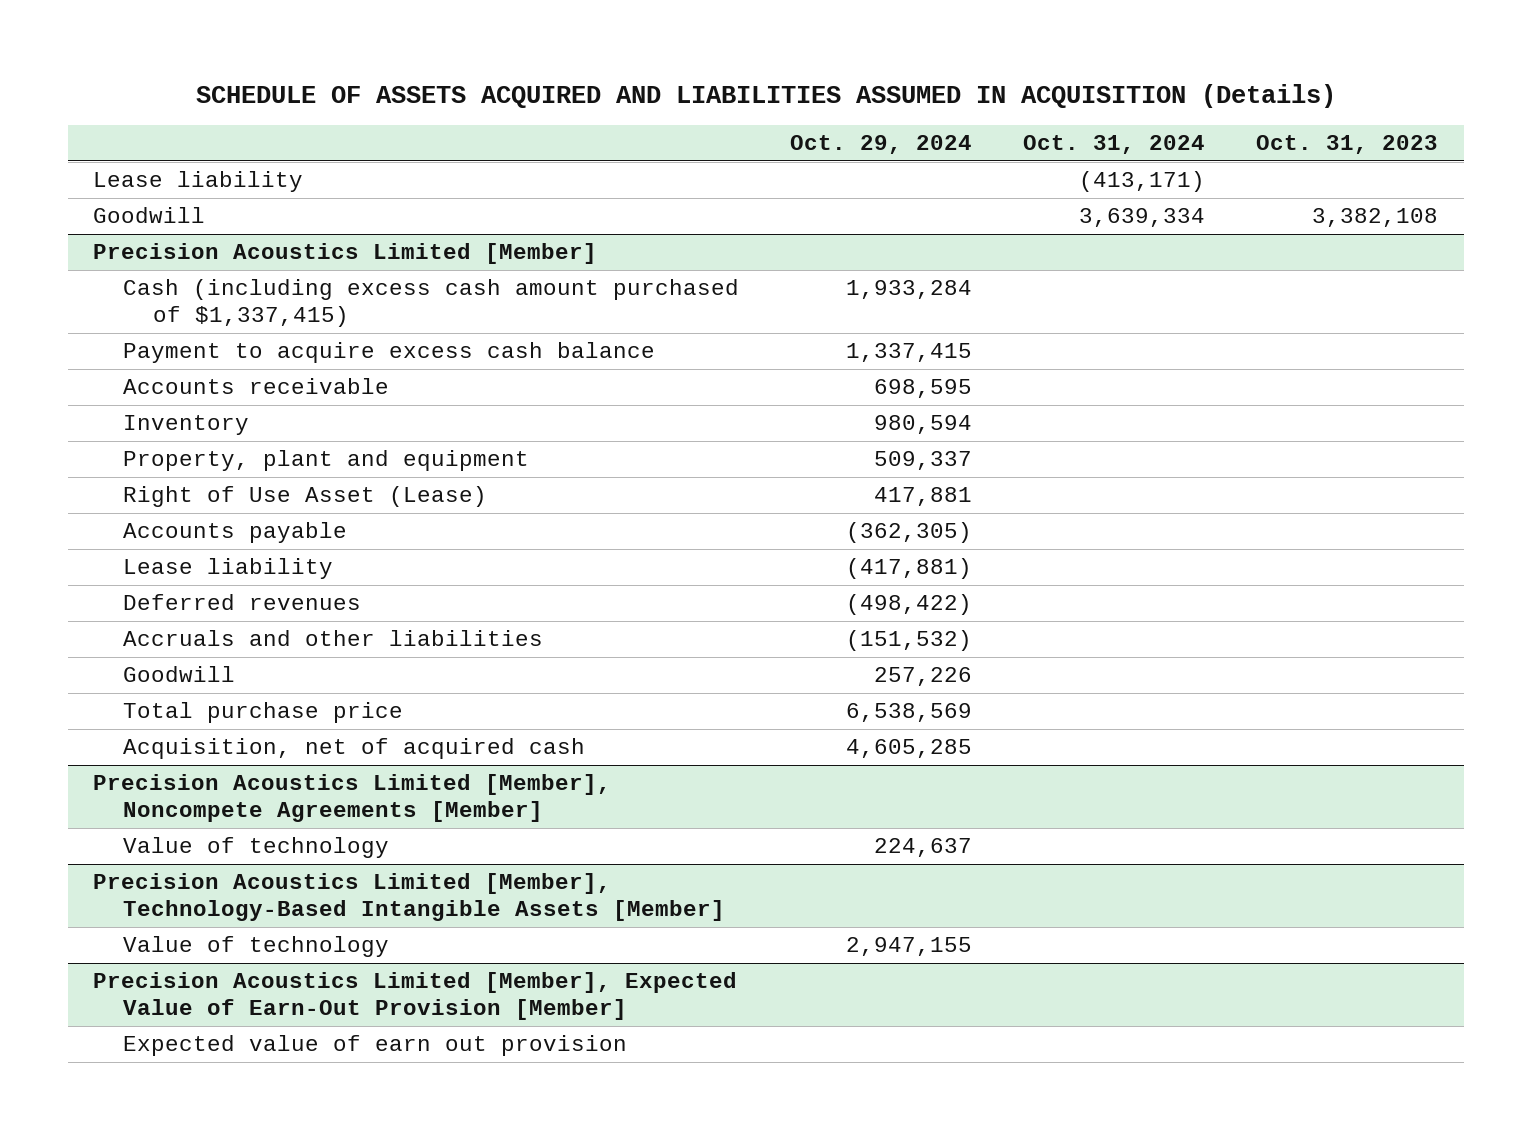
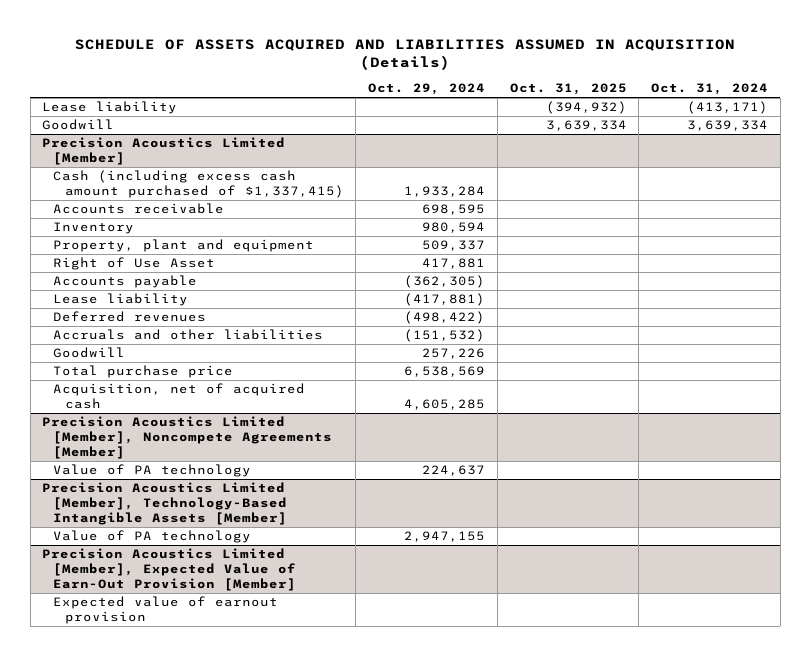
[1256,135,1439,155] Oct. 31, 2023 -> none
none -> [509,83,627,96] Oct. 31, 2025
[123,342,656,364] Payment to acquire excess cash balance -> none
[123,486,488,508] Right of Use Asset (Lease) -> [53,257,216,271] Right of Use Asset
[123,837,390,859] Value of technology -> [53,464,252,478] Value of PA technology
[123,936,390,958] Value of technology -> [53,530,252,544] Value of PA technology
[123,1035,628,1057] Expected value of earn out provision -> [53,596,279,625] Expected value of earnout provision

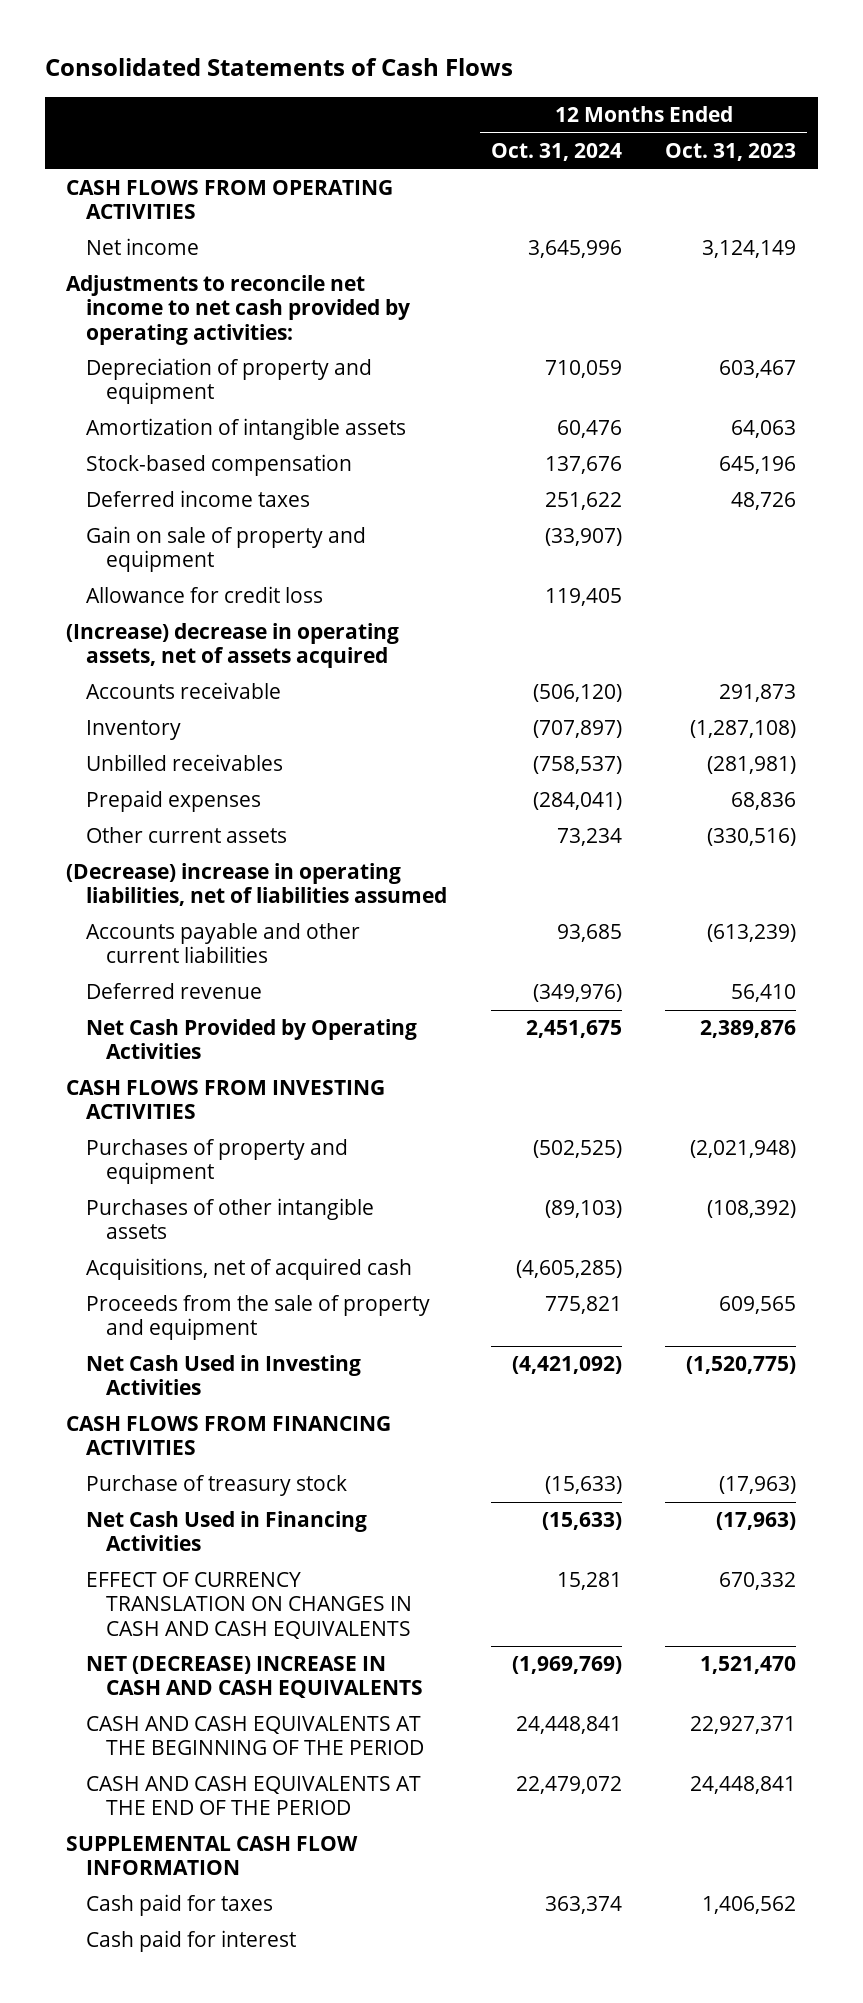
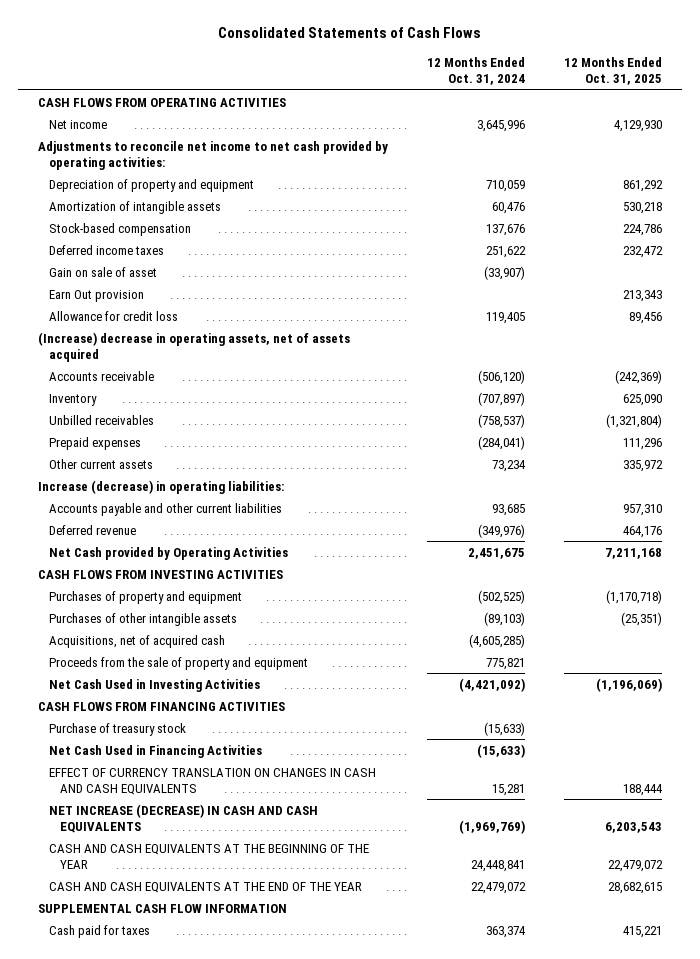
[665,143,797,162] Oct. 31, 2023 -> none
none -> [564,57,663,86] 12 Months Ended Oct. 31, 2025
[86,526,367,573] Gain on sale of property and equipment -> [48,266,157,277] Gain on sale of asset
none -> [48,289,144,302] Earn Out provision
[66,863,448,907] (Decrease) increase in operating liabilities, net of liabilities assumed -> [37,479,284,494] Increase (decrease) in operating liabilities:
[86,1019,418,1060] Net Cash Provided by Operating Activities -> [48,546,288,560] Net Cash provided by Operating Activities
[86,1656,423,1699] NET (DECREASE) INCREASE IN CASH AND CASH EQUIVALENTS -> [48,803,318,833] NET INCREASE (DECREASE) IN CASH AND CASH EQUIVALENTS
[86,1716,424,1756] CASH AND CASH EQUIVALENTS AT THE BEGINNING OF THE PERIOD -> [48,843,369,869] CASH AND CASH EQUIVALENTS AT THE BEGINNING OF THE YEAR
[86,1776,422,1816] CASH AND CASH EQUIVALENTS AT THE END OF THE PERIOD -> [48,881,362,893] CASH AND CASH EQUIVALENTS AT THE END OF THE YEAR
[86,1930,297,1953] Cash paid for interest -> none

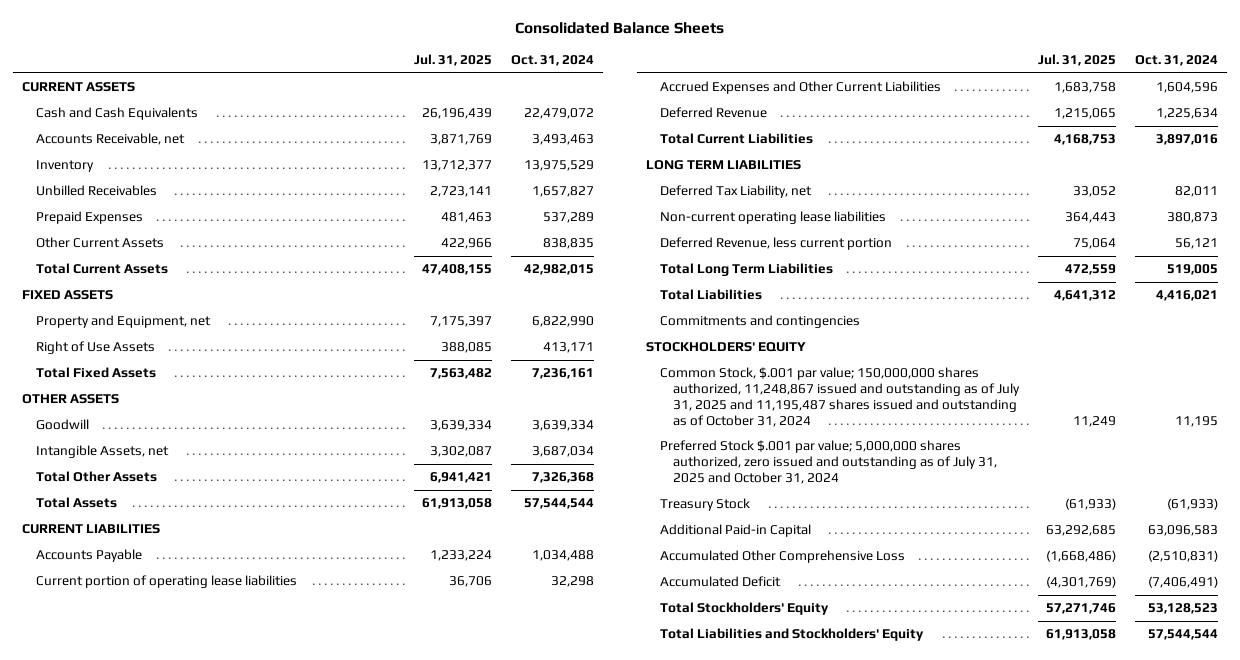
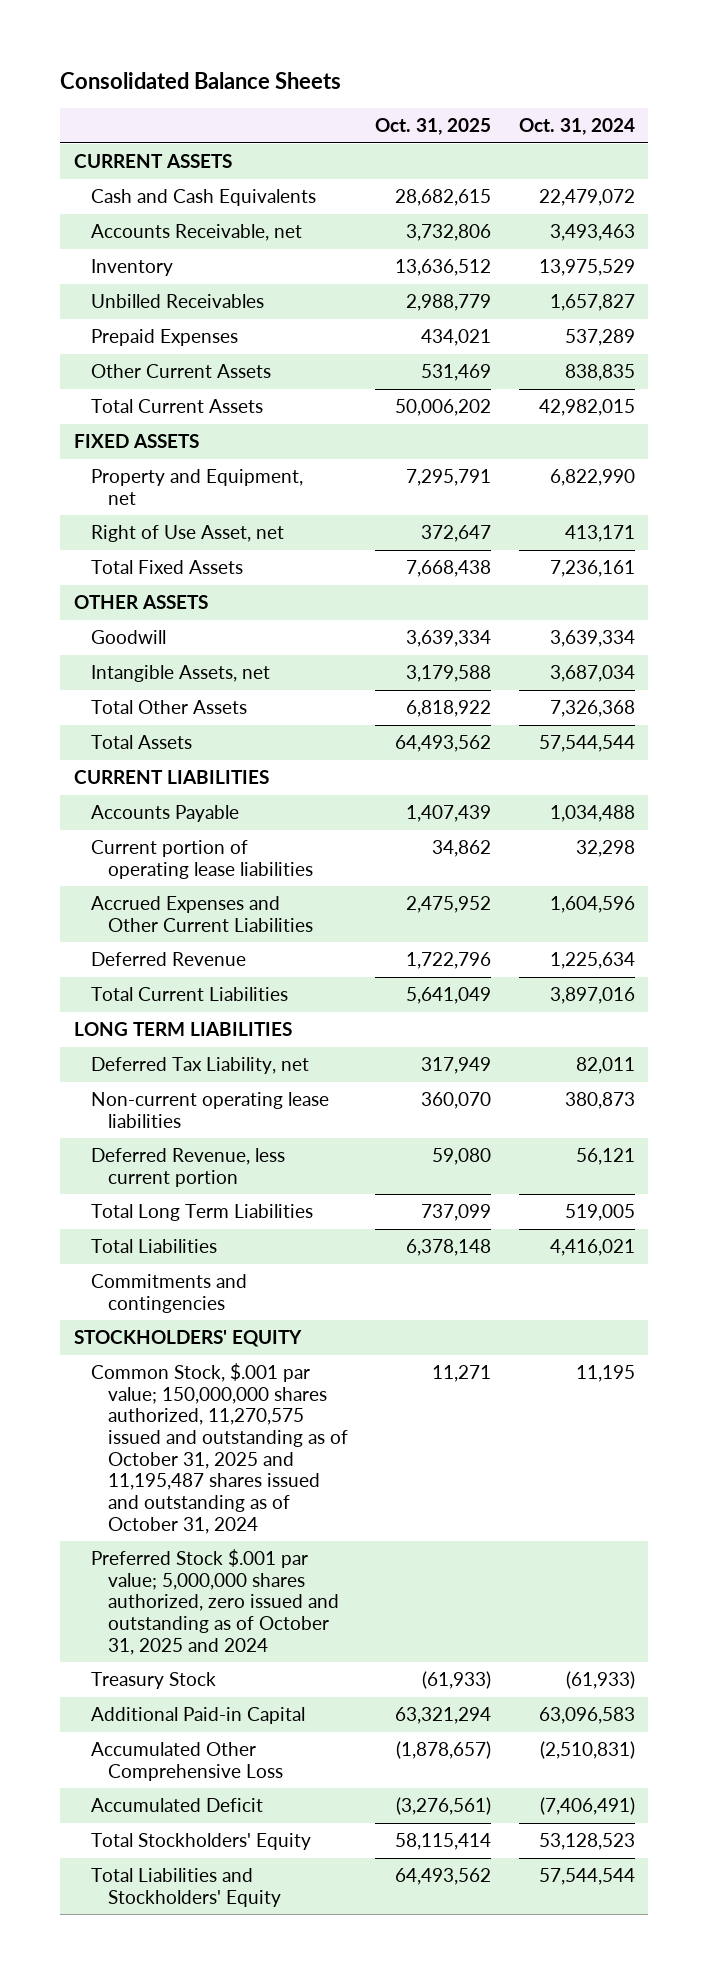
[414,54,493,67] Jul. 31, 2025 -> none
none -> [375,118,492,136] Oct. 31, 2025
[35,341,155,355] Right of Use Assets -> [90,525,284,543] Right of Use Asset, net
[659,367,1021,427] Common Stock, $.001 par value; 150,000,000 shares authorized, 11,248,867 issued and outstanding as of July 31, 2025 and 11,195,487 shares issued and outstanding as of October 31, 2024 -> [90,1363,348,1534] Common Stock, $.001 par value; 150,000,000 shares authorized, 11,270,575 issued and outstanding as of October 31, 2025 and 11,195,487 shares issued and outstanding as of October 31, 2024
[659,440,998,484] Preferred Stock $.001 par value; 5,000,000 shares authorized, zero issued and outstanding as of July 31, 2025 and October 31, 2024 -> [90,1549,339,1655] Preferred Stock $.001 par value; 5,000,000 shares authorized, zero issued and outstanding as of October 31, 2025 and 2024

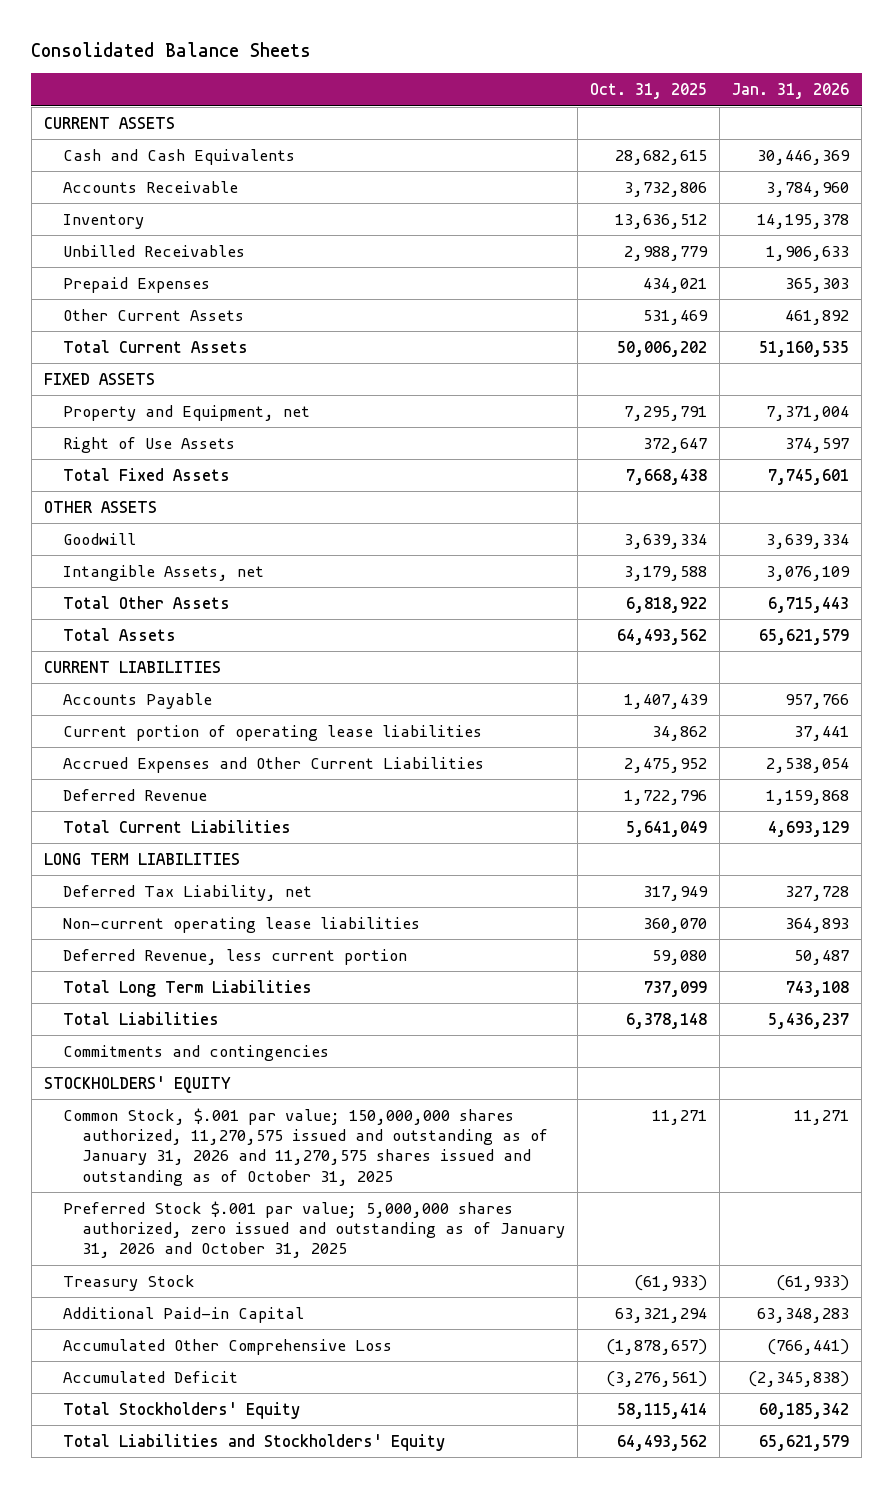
[518,118,635,136] Oct. 31, 2024 -> none
none -> [732,83,850,100] Jan. 31, 2026
[90,224,302,242] Accounts Receivable, net -> [62,180,238,193] Accounts Receivable
[90,525,284,543] Right of Use Asset, net -> [62,436,235,453] Right of Use Assets
[90,1363,348,1534] Common Stock, $.001 par value; 150,000,000 shares authorized, 11,270,575 issued and outstanding as of October 31, 2025 and 11,195,487 shares issued and outstanding as of October 31, 2024 -> [62,1107,548,1186] Common Stock, $.001 par value; 150,000,000 shares authorized, 11,270,575 issued and outstanding as of January 31, 2026 and 11,270,575 shares issued and outstanding as of October 31, 2025
[90,1549,339,1655] Preferred Stock $.001 par value; 5,000,000 shares authorized, zero issued and outstanding as of October 31, 2025 and 2024 -> [62,1200,565,1259] Preferred Stock $.001 par value; 5,000,000 shares authorized, zero issued and outstanding as of January 31, 2026 and October 31, 2025

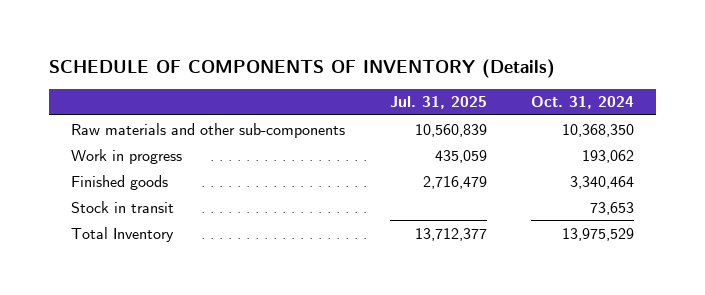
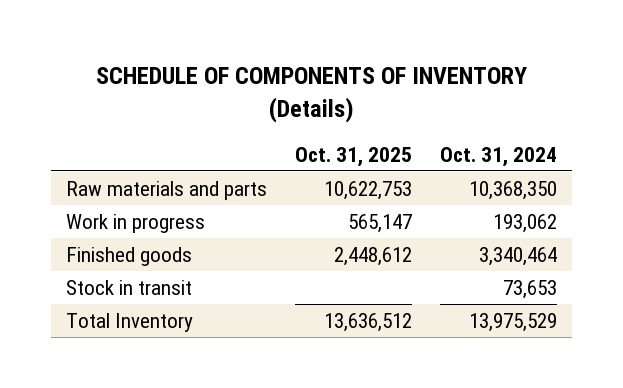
[389,96,487,110] Jul. 31, 2025 -> none
none -> [295,146,413,167] Oct. 31, 2025
[71,122,346,138] Raw materials and other sub-components -> [65,180,267,200] Raw materials and parts

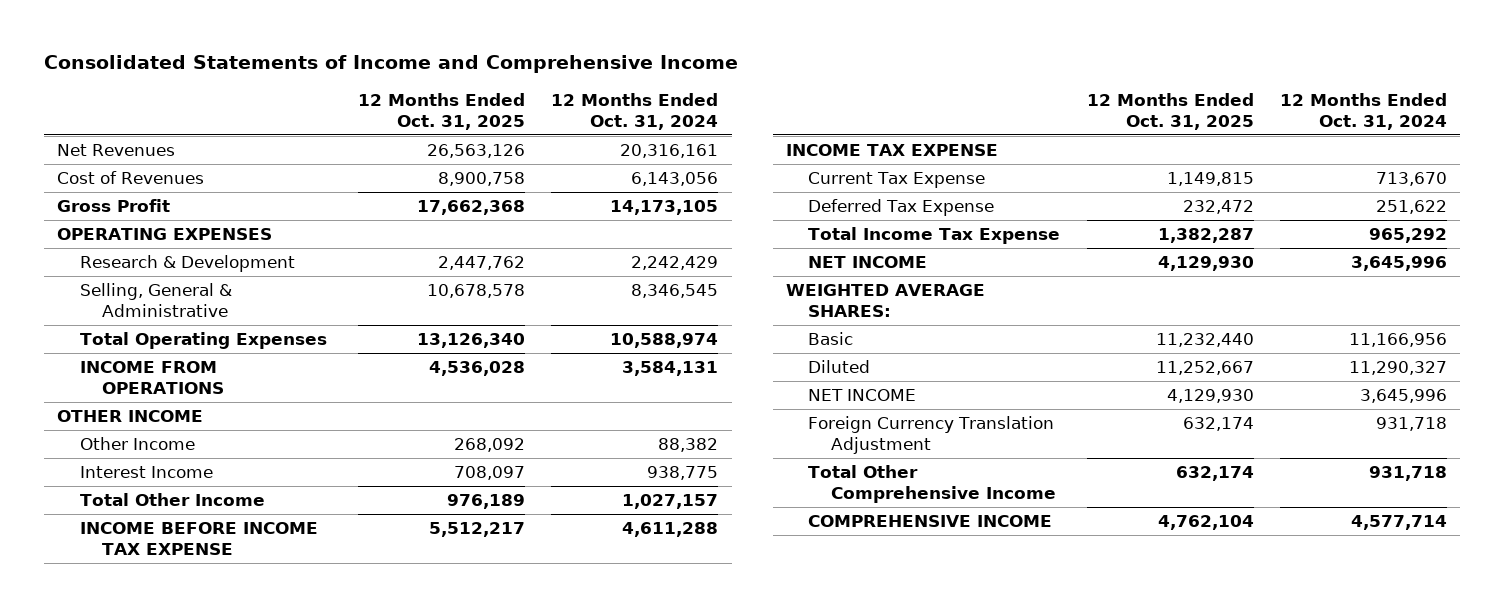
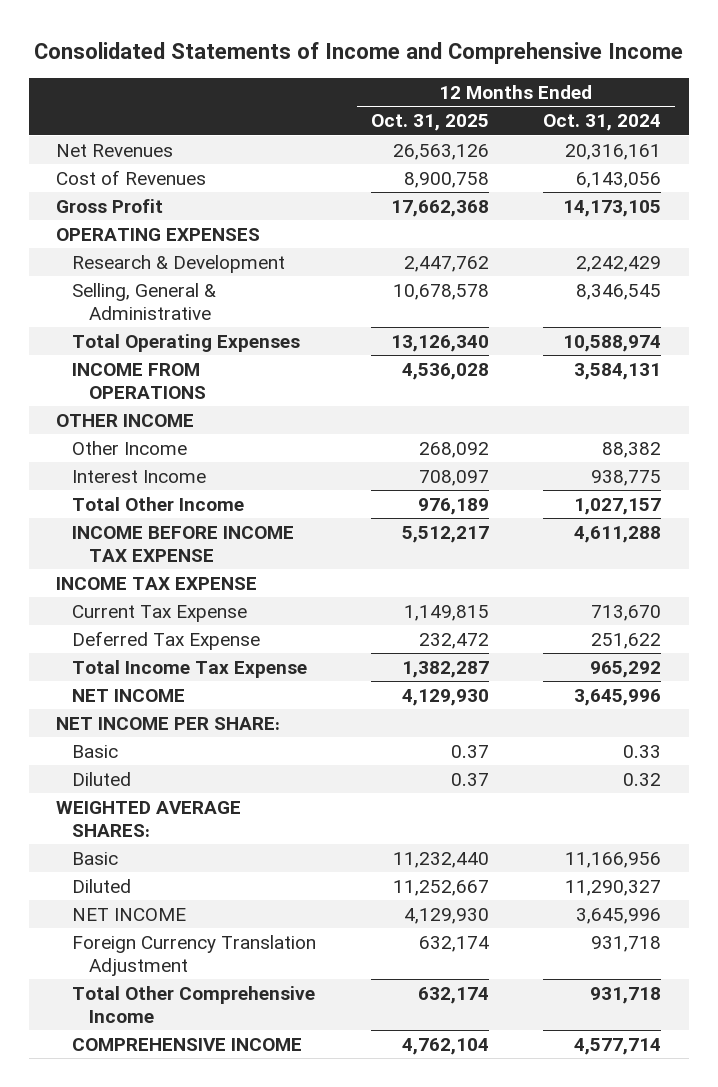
none -> [56,716,281,730] NET INCOME PER SHARE:
none -> [72,744,119,758] Basic
none -> [72,771,132,786] Diluted

